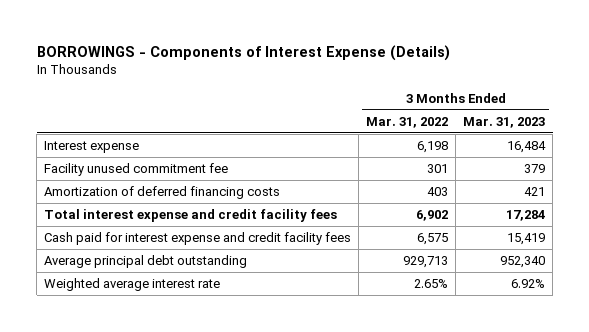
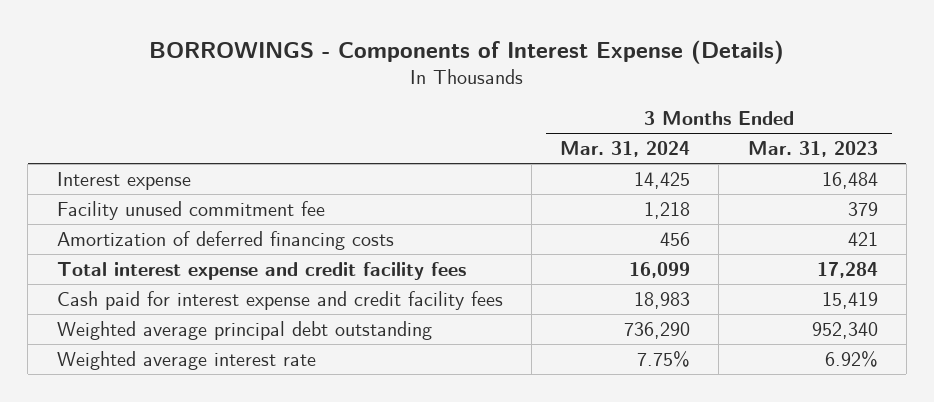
[366,116,449,128] Mar. 31, 2022 -> none
none -> [560,140,691,157] Mar. 31, 2024
[44,255,248,269] Average principal debt outstanding -> [56,320,432,340] Weighted average principal debt outstanding

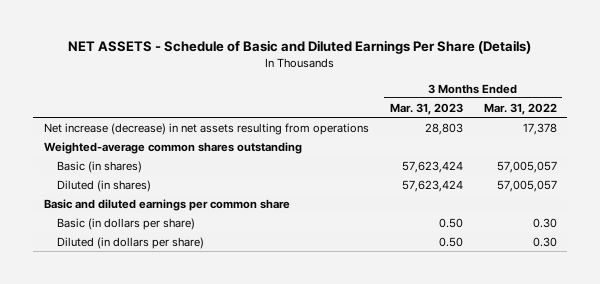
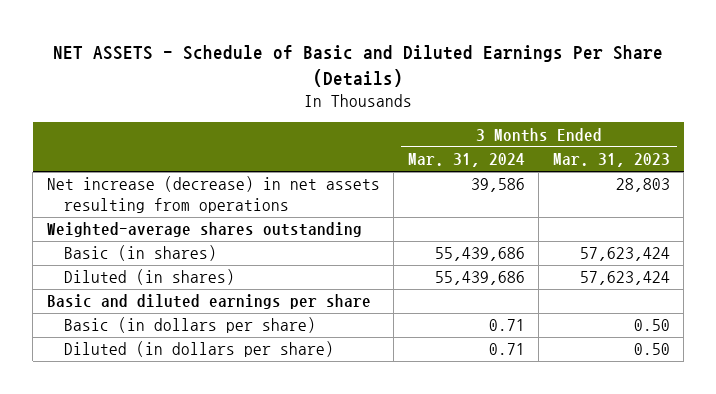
[483,102,557,115] Mar. 31, 2022 -> none
none -> [407,153,525,168] Mar. 31, 2024
[43,141,302,154] Weighted-average common shares outstanding -> [46,222,362,238] Weighted-average shares outstanding
[43,198,290,211] Basic and diluted earnings per common share -> [46,294,371,310] Basic and diluted earnings per share

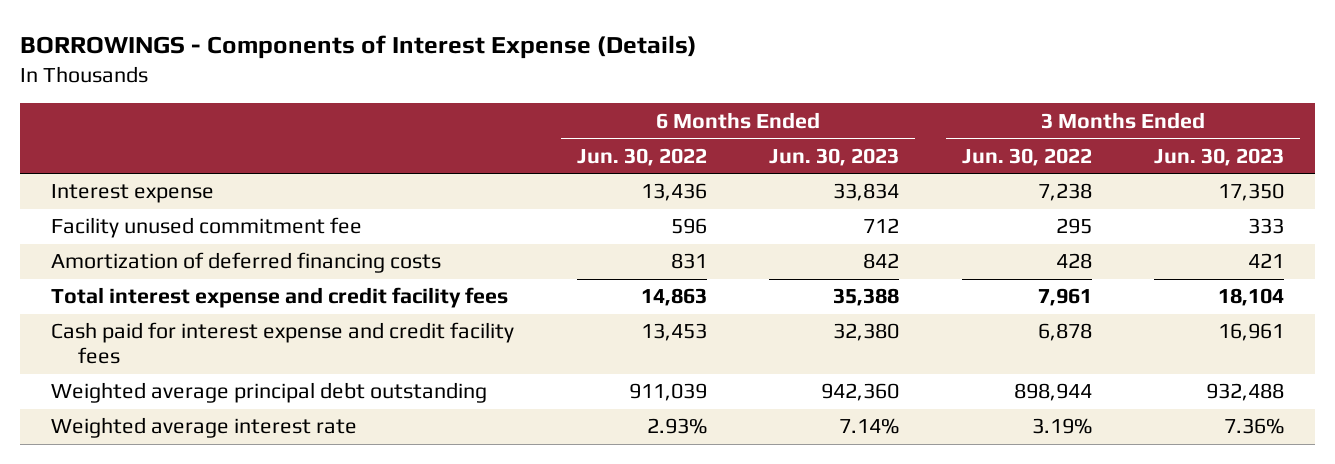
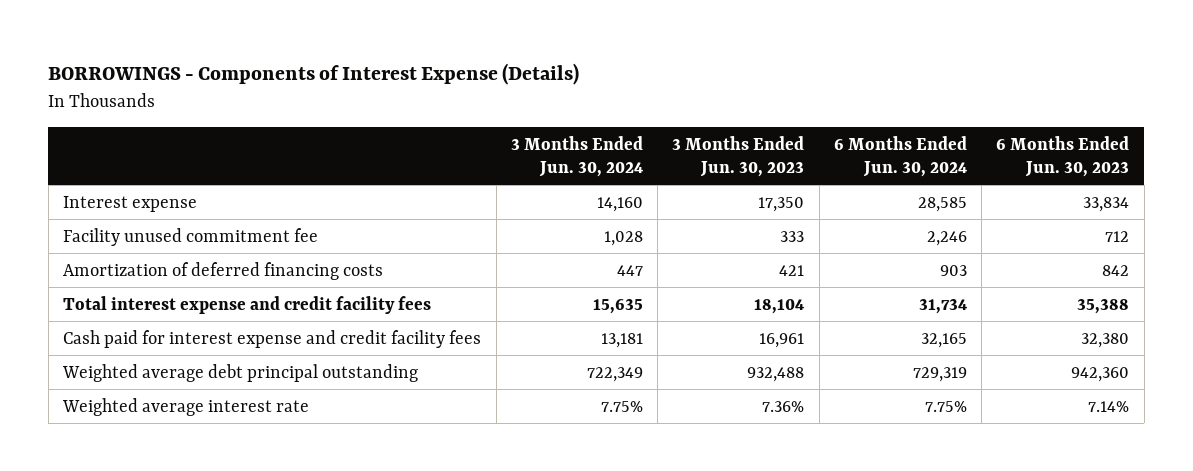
[576,147,707,166] Jun. 30, 2022 -> none
[961,147,1092,166] Jun. 30, 2022 -> none
none -> [510,135,643,177] 3 Months Ended Jun. 30, 2024
none -> [833,135,967,177] 6 Months Ended Jun. 30, 2024
[51,382,488,404] Weighted average principal debt outstanding -> [62,363,419,382] Weighted average debt principal outstanding

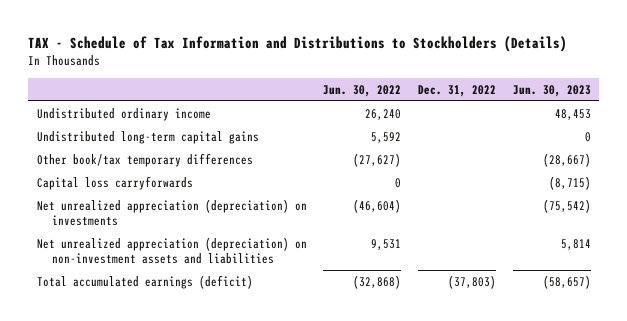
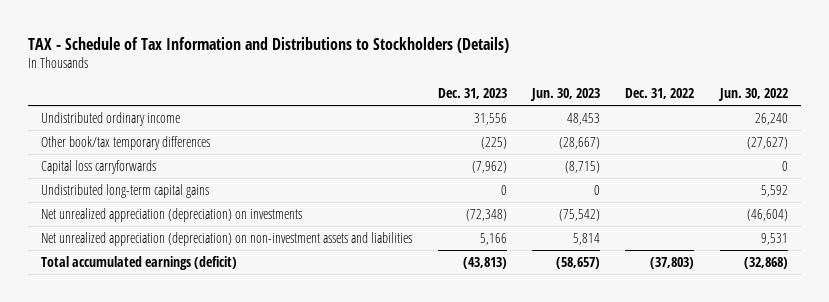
none -> [437,88,507,100] Dec. 31, 2023
[36,131,259,145] Undistributed long-term capital gains -> [41,183,210,198] Undistributed long-term capital gains

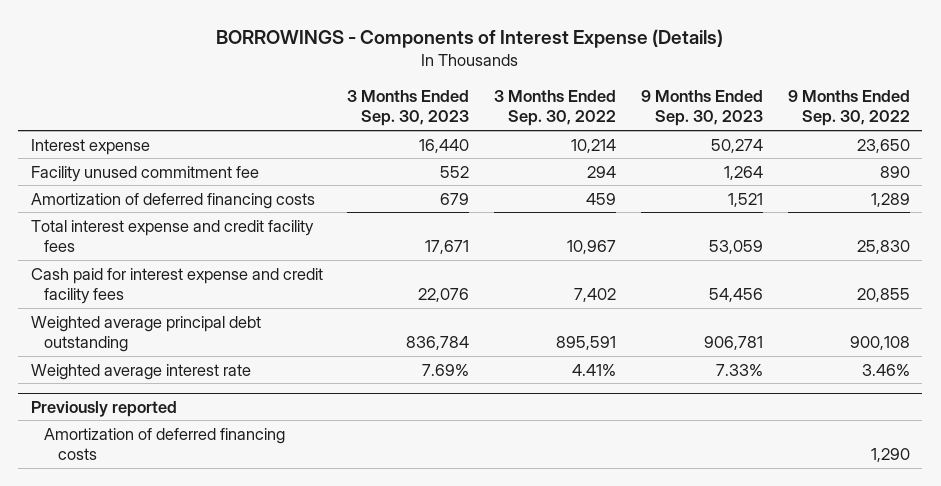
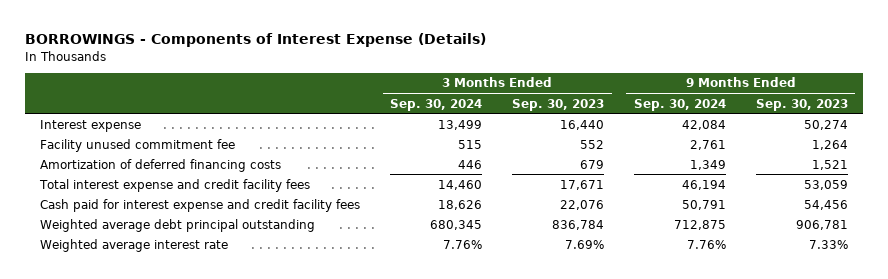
[494,90,617,127] 3 Months Ended Sep. 30, 2022 -> none
[787,90,910,127] 9 Months Ended Sep. 30, 2022 -> none
none -> [390,98,483,111] Sep. 30, 2024
none -> [633,98,726,111] Sep. 30, 2024
[30,315,261,352] Weighted average principal debt outstanding -> [40,218,316,232] Weighted average debt principal outstanding
[30,400,177,417] Previously reported -> none
[44,427,286,460] Amortization of deferred financing costs -> none

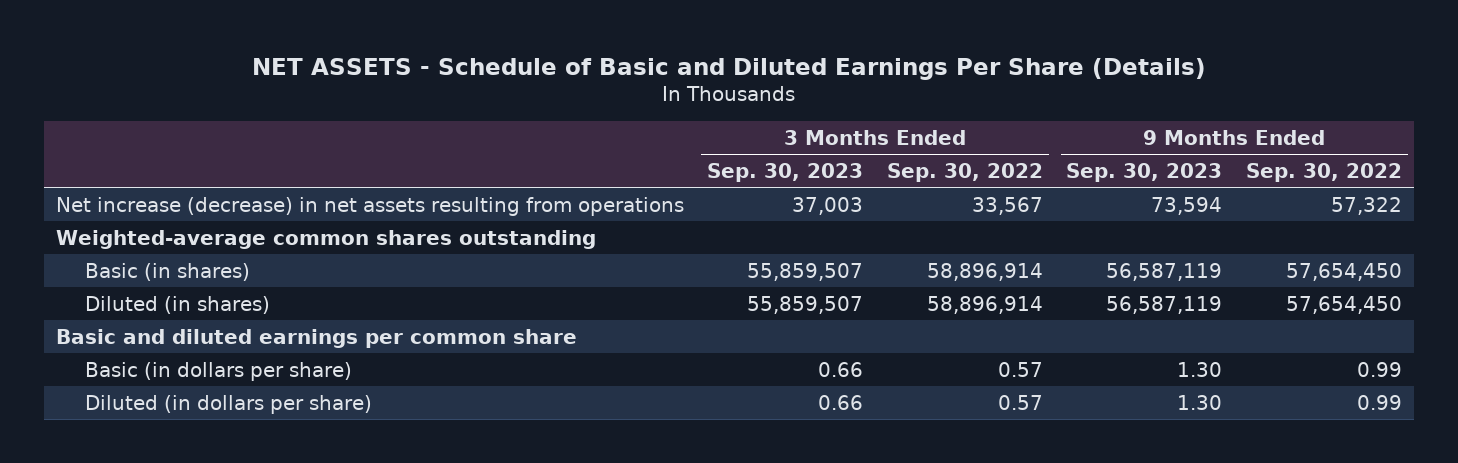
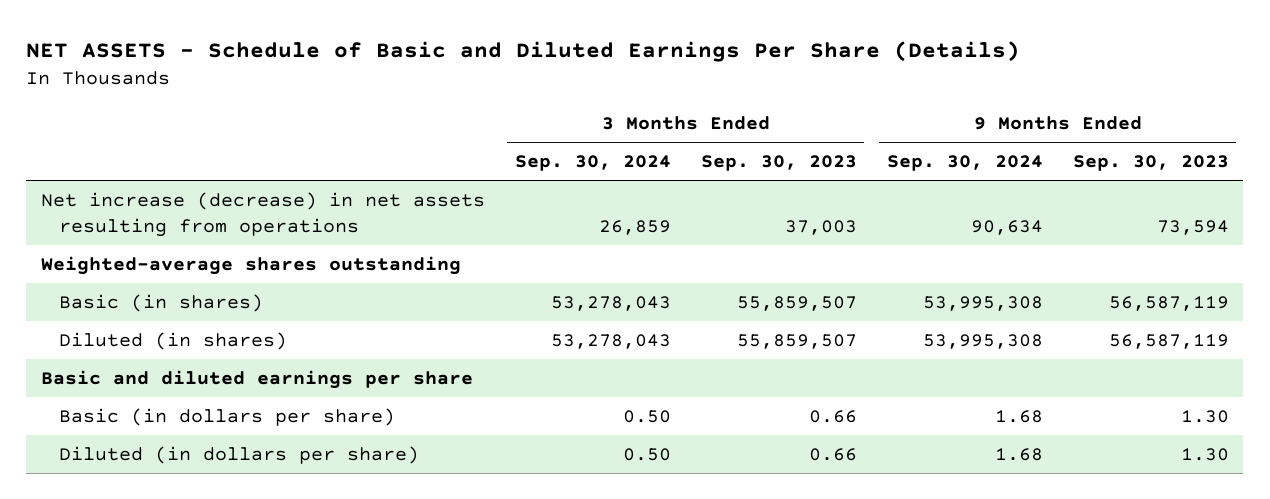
[886,162,1043,182] Sep. 30, 2022 -> none
[1245,162,1402,182] Sep. 30, 2022 -> none
none -> [514,155,671,172] Sep. 30, 2024
none -> [886,155,1043,172] Sep. 30, 2024
[55,229,596,249] Weighted-average common shares outstanding -> [41,255,462,275] Weighted-average shares outstanding
[55,328,577,348] Basic and diluted earnings per common share -> [41,369,474,389] Basic and diluted earnings per share

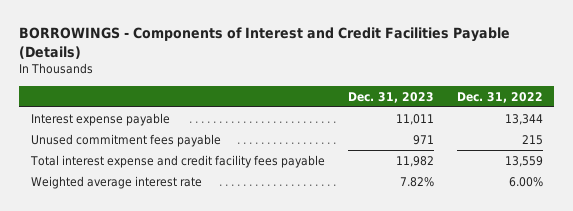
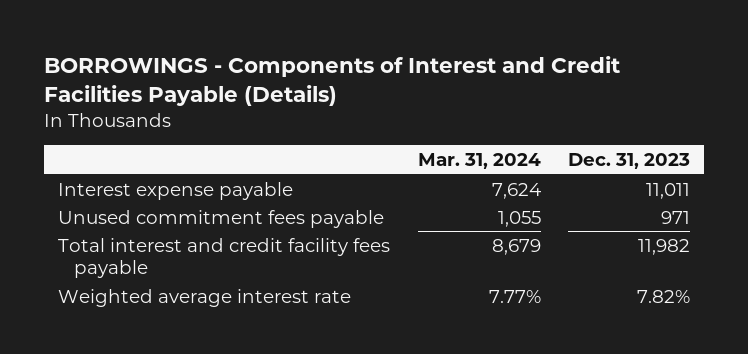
[456,91,543,103] Dec. 31, 2022 -> none
none -> [417,153,541,170] Mar. 31, 2024
[29,155,325,169] Total interest expense and credit facility fees payable -> [58,237,391,279] Total interest and credit facility fees payable

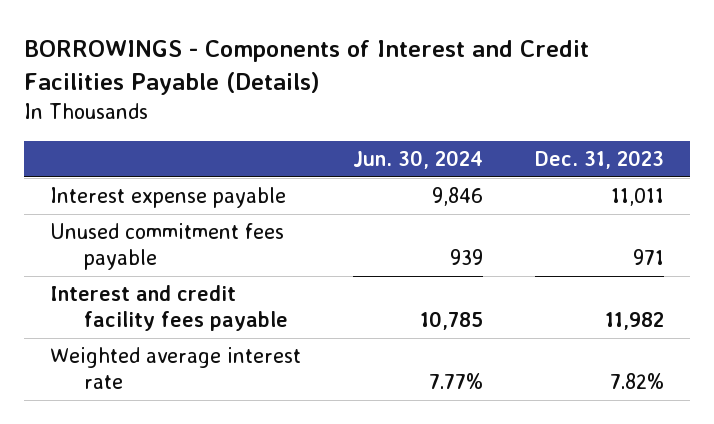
[417,153,541,170] Mar. 31, 2024 -> none
none -> [352,150,483,170] Jun. 30, 2024
[58,237,391,279] Total interest and credit facility fees payable -> [49,285,288,331] Interest and credit facility fees payable

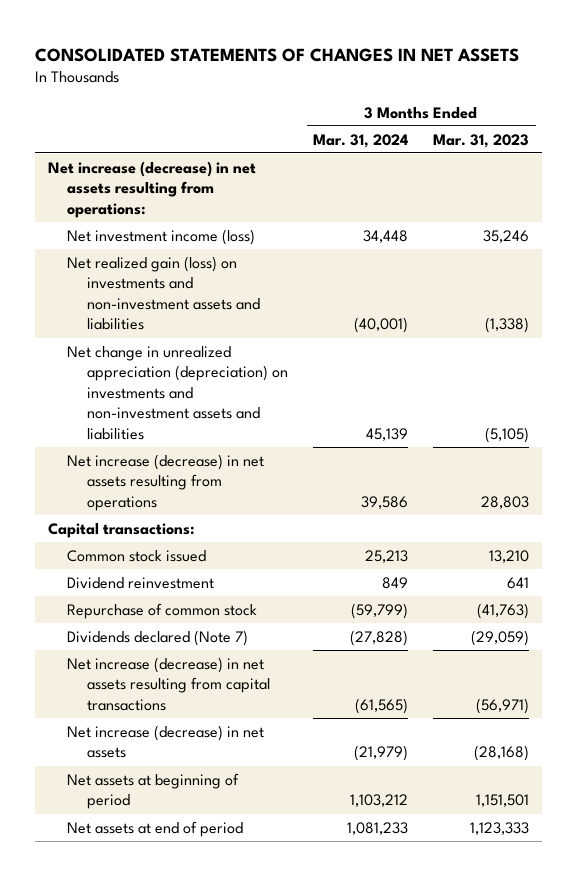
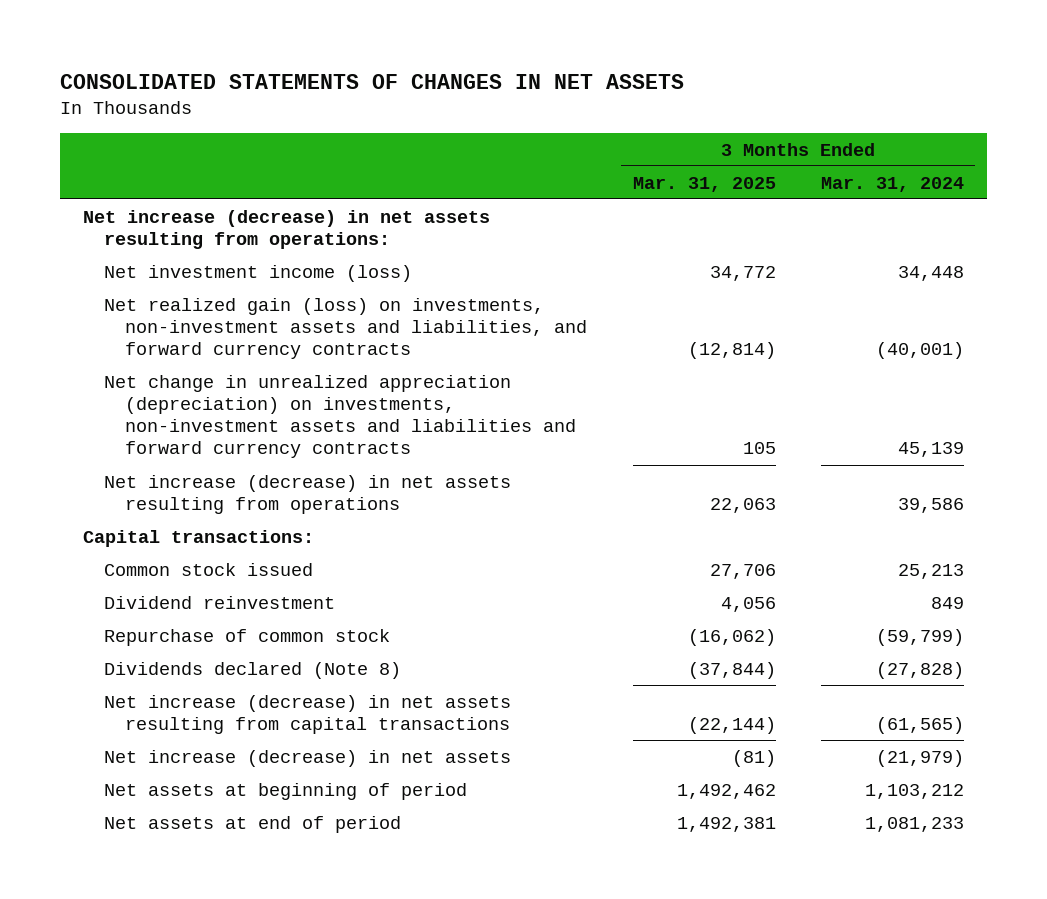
[433,133,530,148] Mar. 31, 2023 -> none
none -> [632,176,776,192] Mar. 31, 2025
[67,255,260,331] Net realized gain (loss) on investments and non-investment assets and liabilities -> [104,297,588,360] Net realized gain (loss) on investments, non-investment assets and liabilities, and forward currency contracts
[67,345,288,440] Net change in unrealized appreciation (depreciation) on investments and non-investment assets and liabilities -> [104,374,577,459] Net change in unrealized appreciation (depreciation) on investments, non-investment assets and liabilities and forward currency contracts
[67,629,249,646] Dividends declared (Note 7) -> [104,661,402,679] Dividends declared (Note 8)

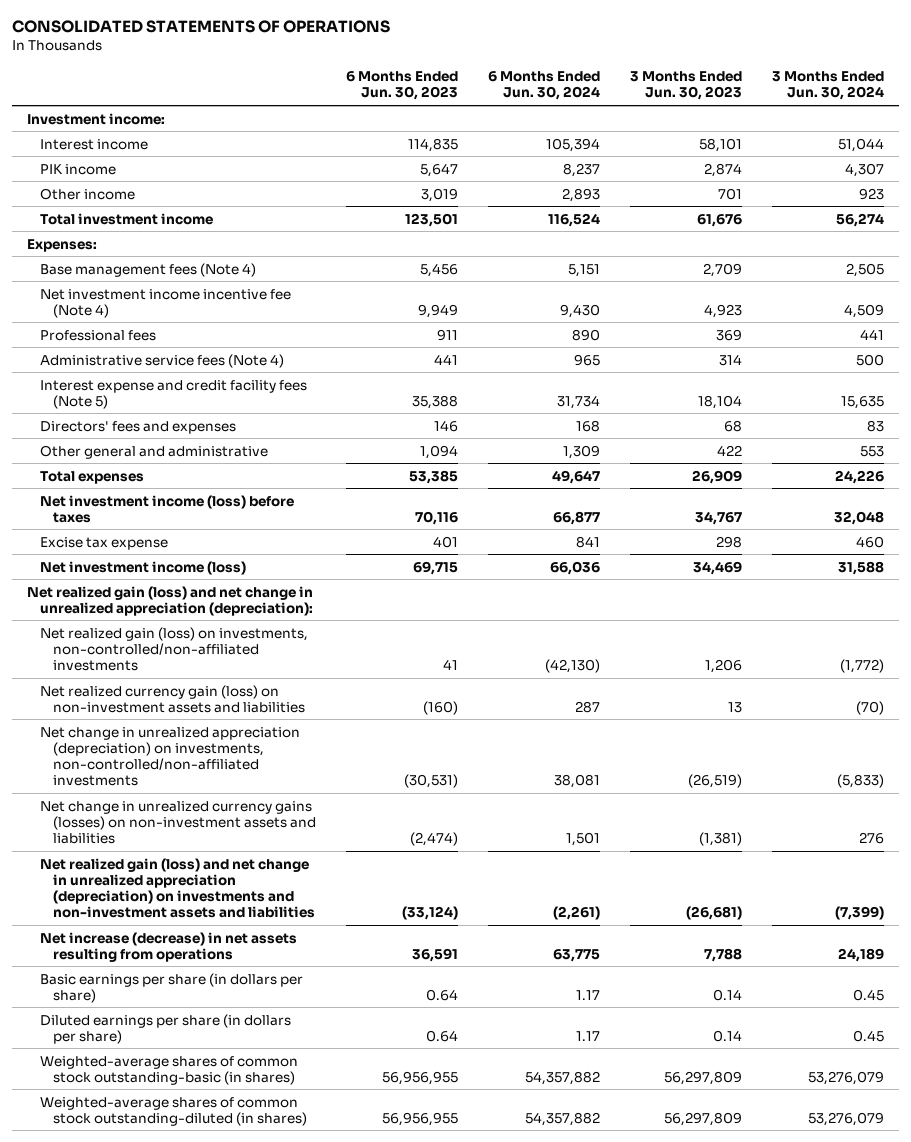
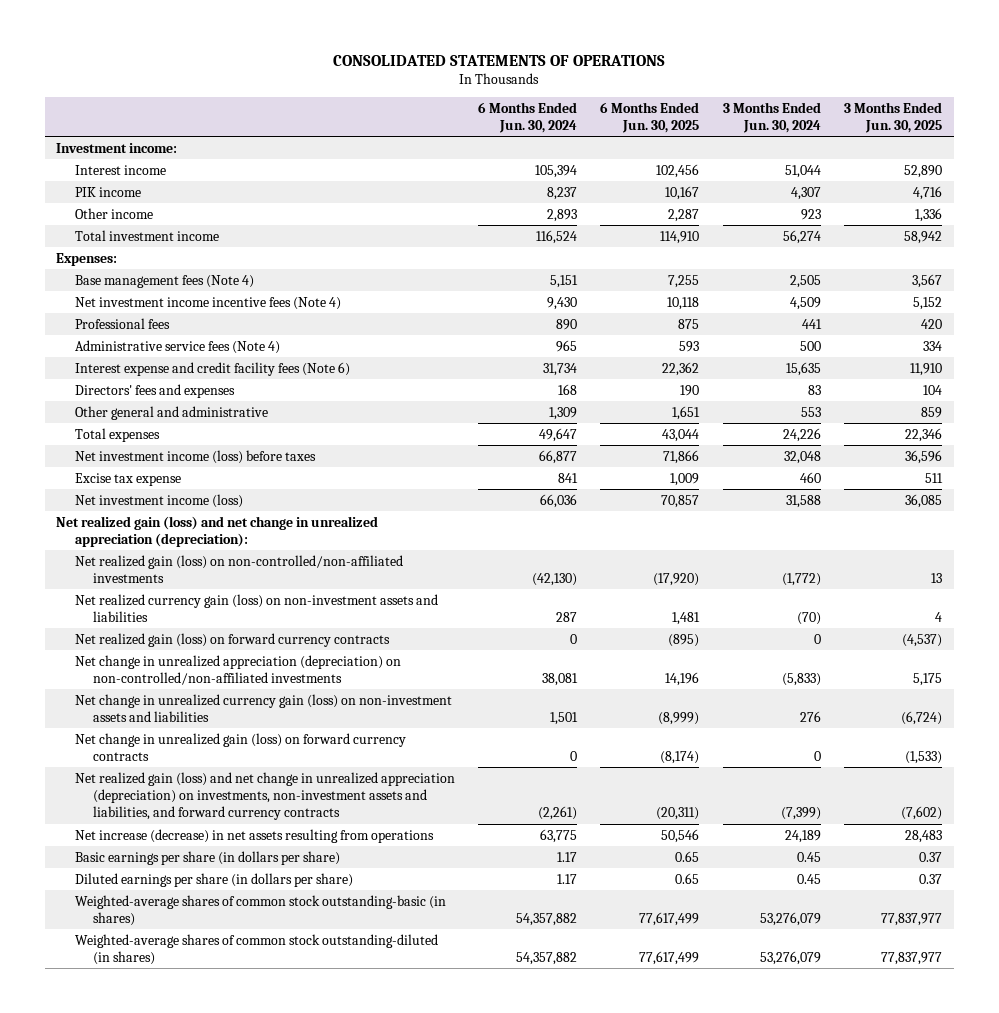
[346,71,459,101] 6 Months Ended Jun. 30, 2023 -> none
[630,71,743,101] 3 Months Ended Jun. 30, 2023 -> none
none -> [600,101,700,133] 6 Months Ended Jun. 30, 2025
none -> [844,101,943,133] 3 Months Ended Jun. 30, 2025
[40,288,292,318] Net investment income incentive fee (Note 4) -> [74,296,341,310] Net investment income incentive fees (Note 4)
[40,379,308,409] Interest expense and credit facility fees (Note 5) -> [74,361,350,376] Interest expense and credit facility fees (Note 6)
[40,626,309,671] Net realized gain (loss) on investments, non-controlled/non-affiliated investments -> [74,554,403,583] Net realized gain (loss) on non-controlled/non-affiliated investments
none -> [74,632,390,647] Net realized gain (loss) on forward currency contracts
[40,726,301,786] Net change in unrealized appreciation (depreciation) on investments, non-controlled/non-affiliated investments -> [74,654,401,685] Net change in unrealized appreciation (depreciation) on non-controlled/non-affiliated investments
[40,800,317,844] Net change in unrealized currency gains (losses) on non-investment assets and liabilities -> [74,693,452,722] Net change in unrealized currency gain (loss) on non-investment assets and liabilities
none -> [74,732,406,761] Net change in unrealized gain (loss) on forward currency contracts
[40,857,316,918] Net realized gain (loss) and net change in unrealized appreciation (depreciation) on investments and non-investment assets and liabilities -> [74,771,455,821] Net realized gain (loss) and net change in unrealized appreciation (depreciation) on investments, non-investment assets and liabilities, and forward currency contracts

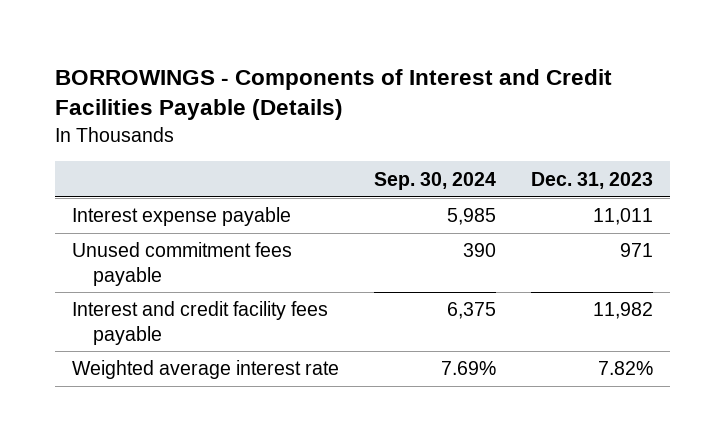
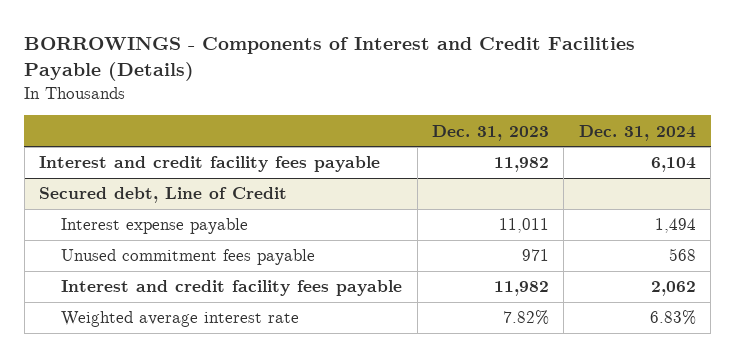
[373,171,496,190] Sep. 30, 2024 -> none
none -> [578,124,696,141] Dec. 31, 2024
none -> [39,156,381,173] Interest and credit facility fees payable
none -> [39,187,288,204] Secured debt, Line of Credit

